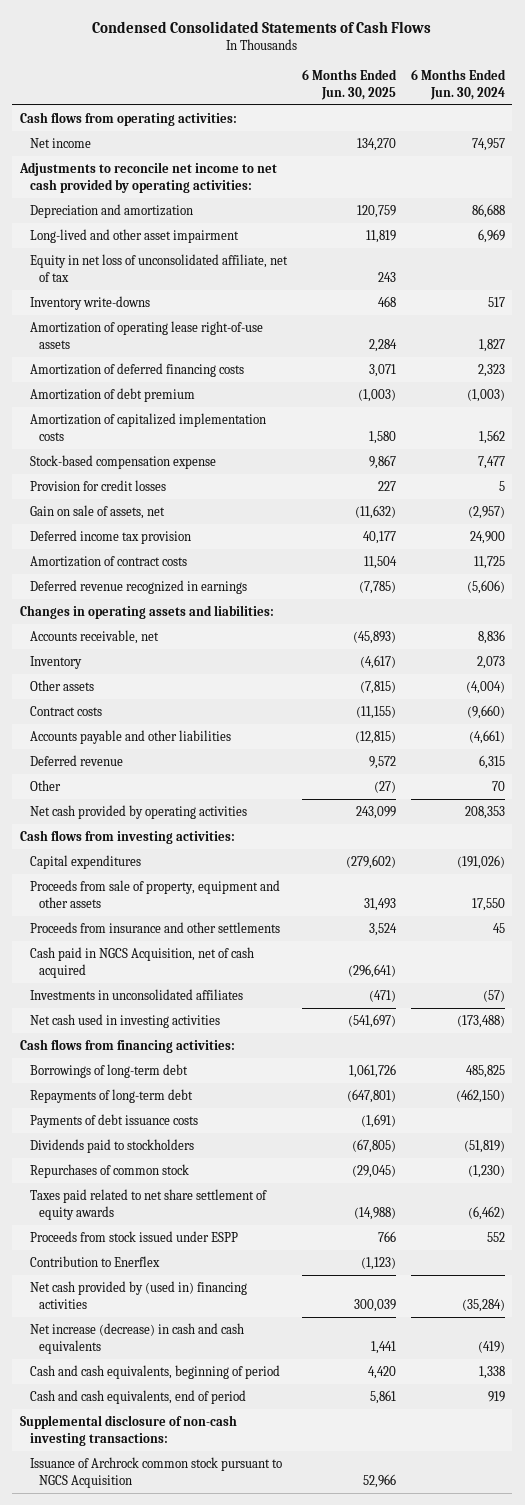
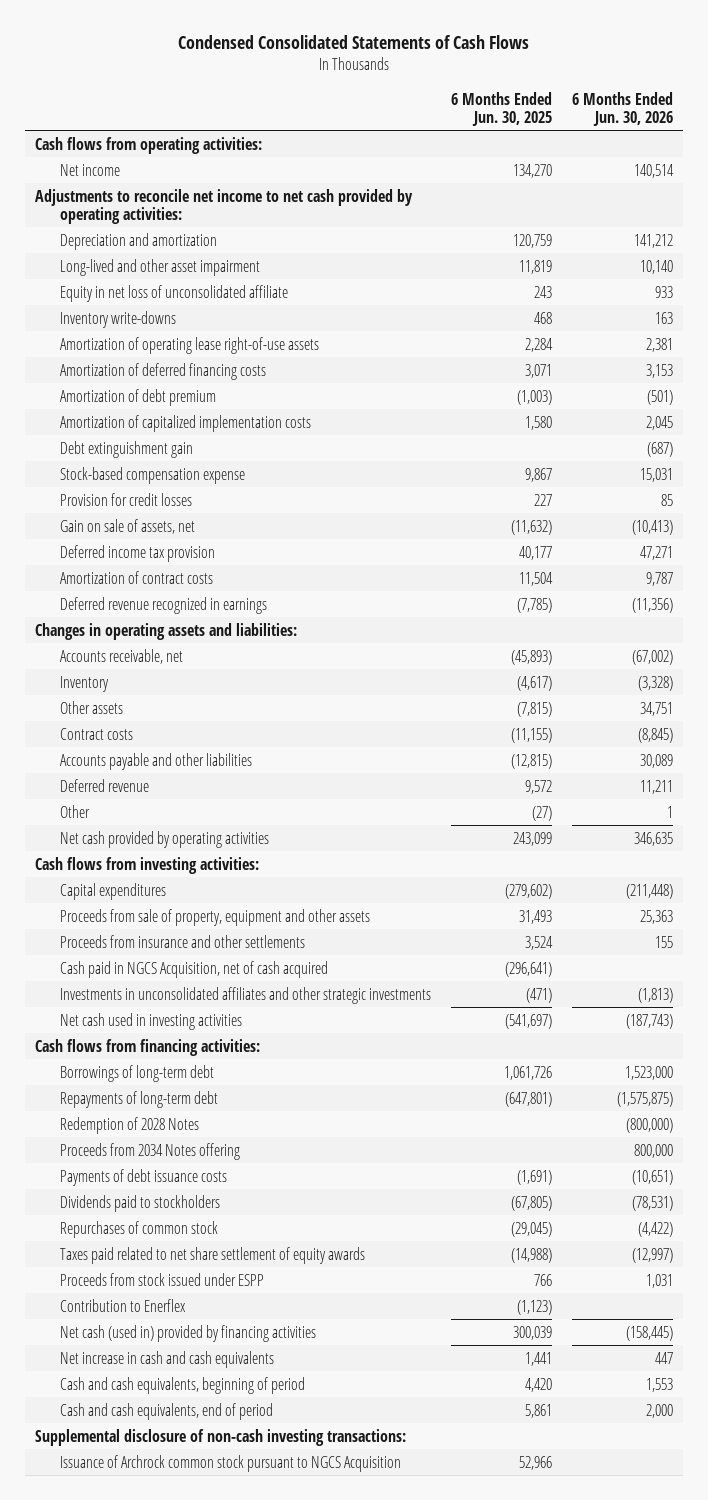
[410,69,506,100] 6 Months Ended Jun. 30, 2024 -> none
none -> [572,91,674,126] 6 Months Ended Jun. 30, 2026
[29,254,288,282] Equity in net loss of unconsolidated affiliate, net of tax -> [59,284,288,302] Equity in net loss of unconsolidated affiliate
none -> [59,440,193,458] Debt extinguishment gain
[29,989,243,1001] Investments in unconsolidated affiliates -> [59,986,431,1004] Investments in unconsolidated affiliates and other strategic investments
none -> [59,1116,199,1134] Redemption of 2028 Notes
none -> [59,1142,240,1160] Proceeds from 2034 Notes offering
[29,1281,247,1309] Net cash provided by (used in) financing activities -> [59,1324,316,1342] Net cash (used in) provided by financing activities
[29,1323,244,1354] Net increase (decrease) in cash and cash equivalents -> [59,1350,274,1368] Net increase in cash and cash equivalents

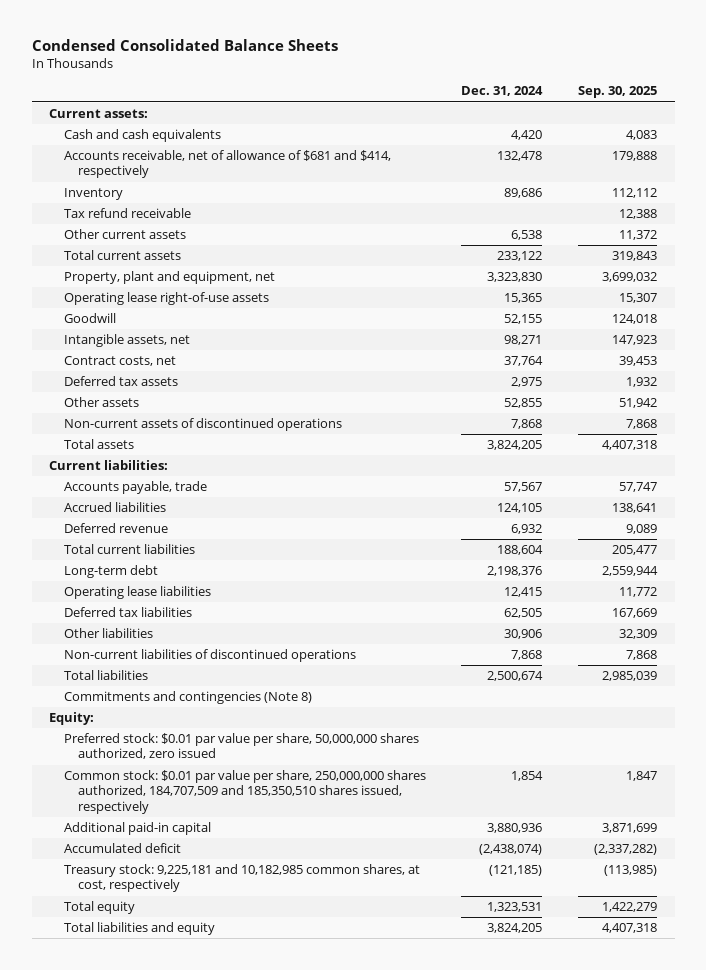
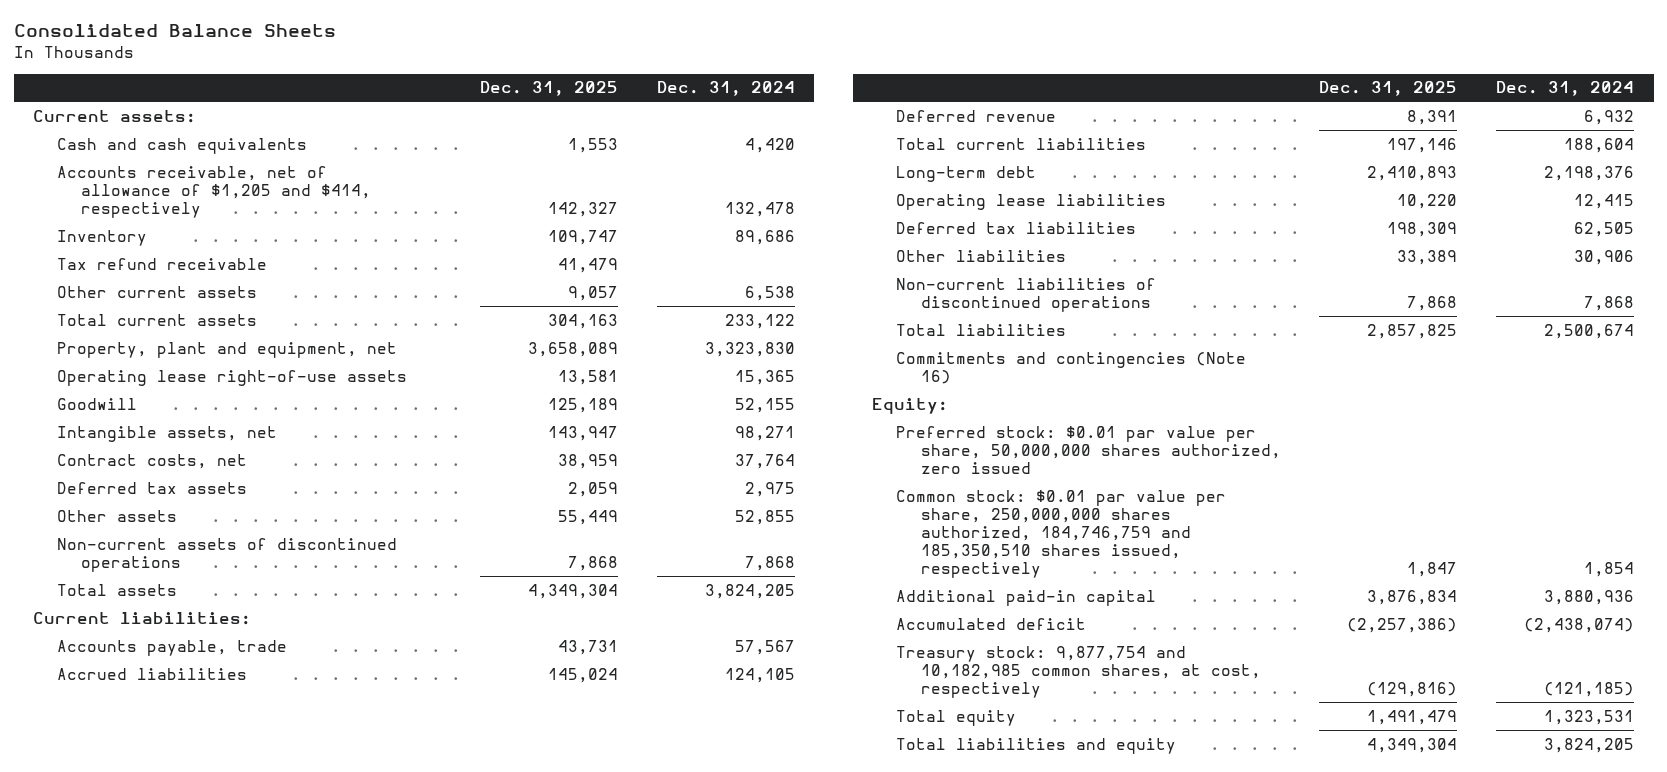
[31,39,338,52] Condensed Consolidated Balance Sheets -> [13,24,336,38] Consolidated Balance Sheets
[577,86,657,99] Sep. 30, 2025 -> none
none -> [480,81,619,97] Dec. 31, 2025
[63,150,391,179] Accounts receivable, net of allowance of $681 and $414, respectively -> [57,165,372,218] Accounts receivable, net of allowance of $1,205 and $414, respectively
[63,691,312,705] Commitments and contingencies (Note 8) -> [896,351,1247,384] Commitments and contingencies (Note 16)
[63,770,426,814] Common stock: $0.01 par value per share, 250,000,000 shares authorized, 184,707,509 and 185,350,510 shares issued, respectively -> [896,489,1227,578] Common stock: $0.01 par value per share, 250,000,000 shares authorized, 184,746,759 and 185,350,510 shares issued, respectively
[63,864,420,893] Treasury stock: 9,225,181 and 10,182,985 common shares, at cost, respectively -> [896,645,1261,698] Treasury stock: 9,877,754 and 10,182,985 common shares, at cost, respectively

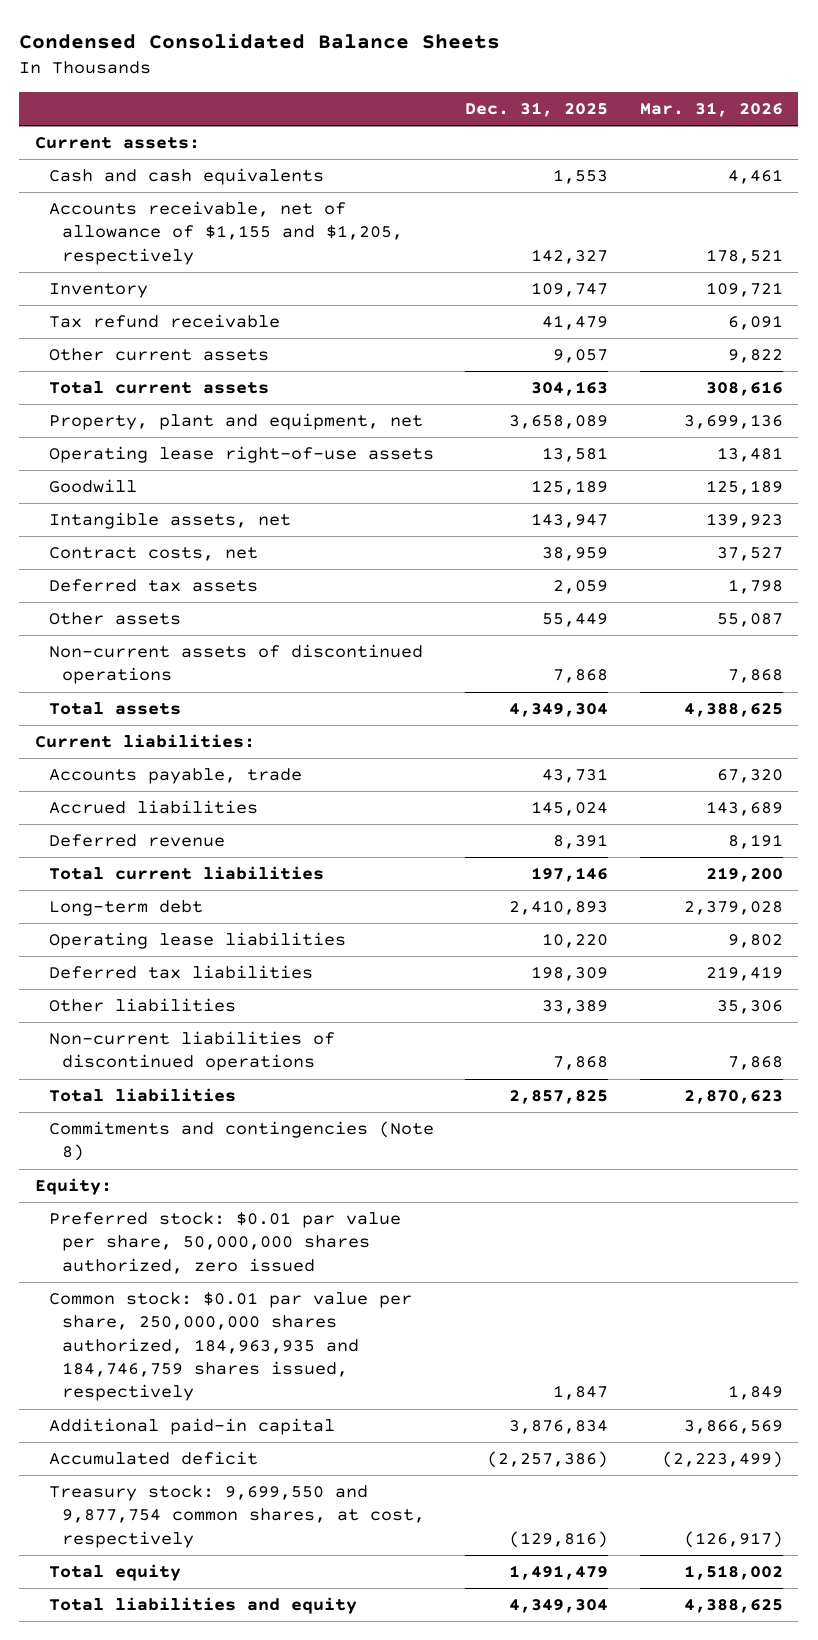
[13,24,336,38] Consolidated Balance Sheets -> [19,33,501,50] Condensed Consolidated Balance Sheets
[657,81,796,97] Dec. 31, 2024 -> none
none -> [639,101,783,117] Mar. 31, 2026
[57,165,372,218] Accounts receivable, net of allowance of $1,205 and $414, respectively -> [48,201,404,265] Accounts receivable, net of allowance of $1,155 and $1,205, respectively
[896,351,1247,384] Commitments and contingencies (Note 16) -> [48,1121,434,1162] Commitments and contingencies (Note 8)
[896,489,1227,578] Common stock: $0.01 par value per share, 250,000,000 shares authorized, 184,746,759 and 185,350,510 shares issued, respectively -> [48,1292,412,1402] Common stock: $0.01 par value per share, 250,000,000 shares authorized, 184,963,935 and 184,746,759 shares issued, respectively
[896,645,1261,698] Treasury stock: 9,877,754 and 10,182,985 common shares, at cost, respectively -> [48,1485,426,1548] Treasury stock: 9,699,550 and 9,877,754 common shares, at cost, respectively

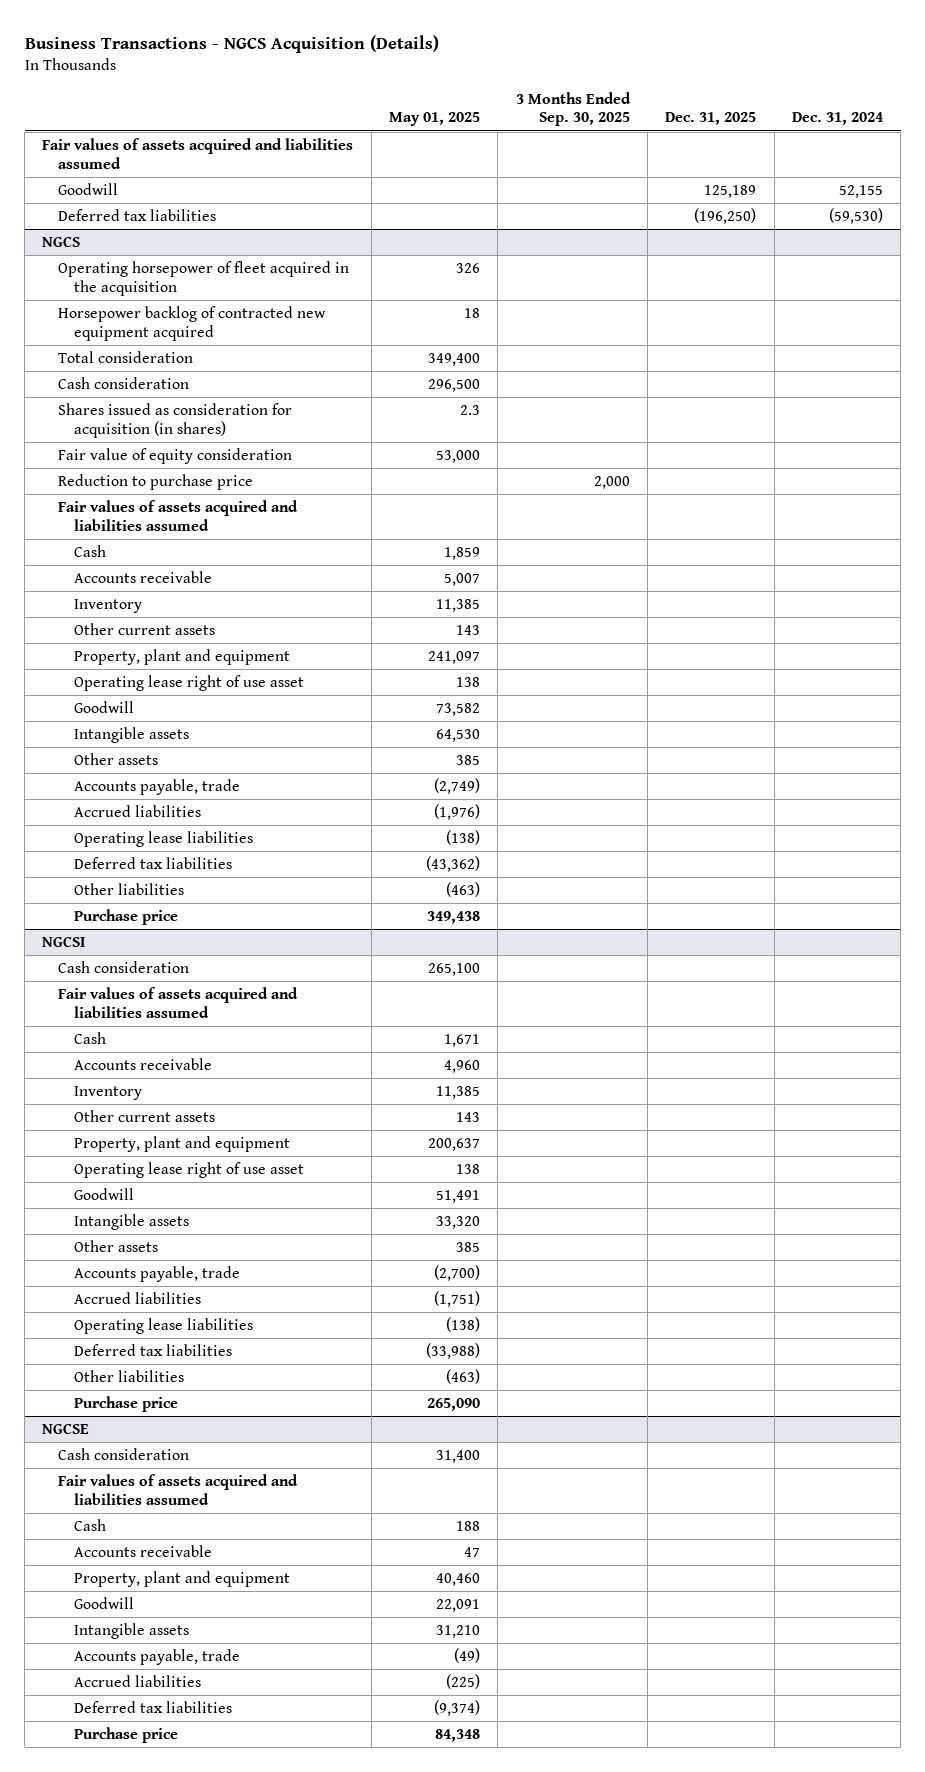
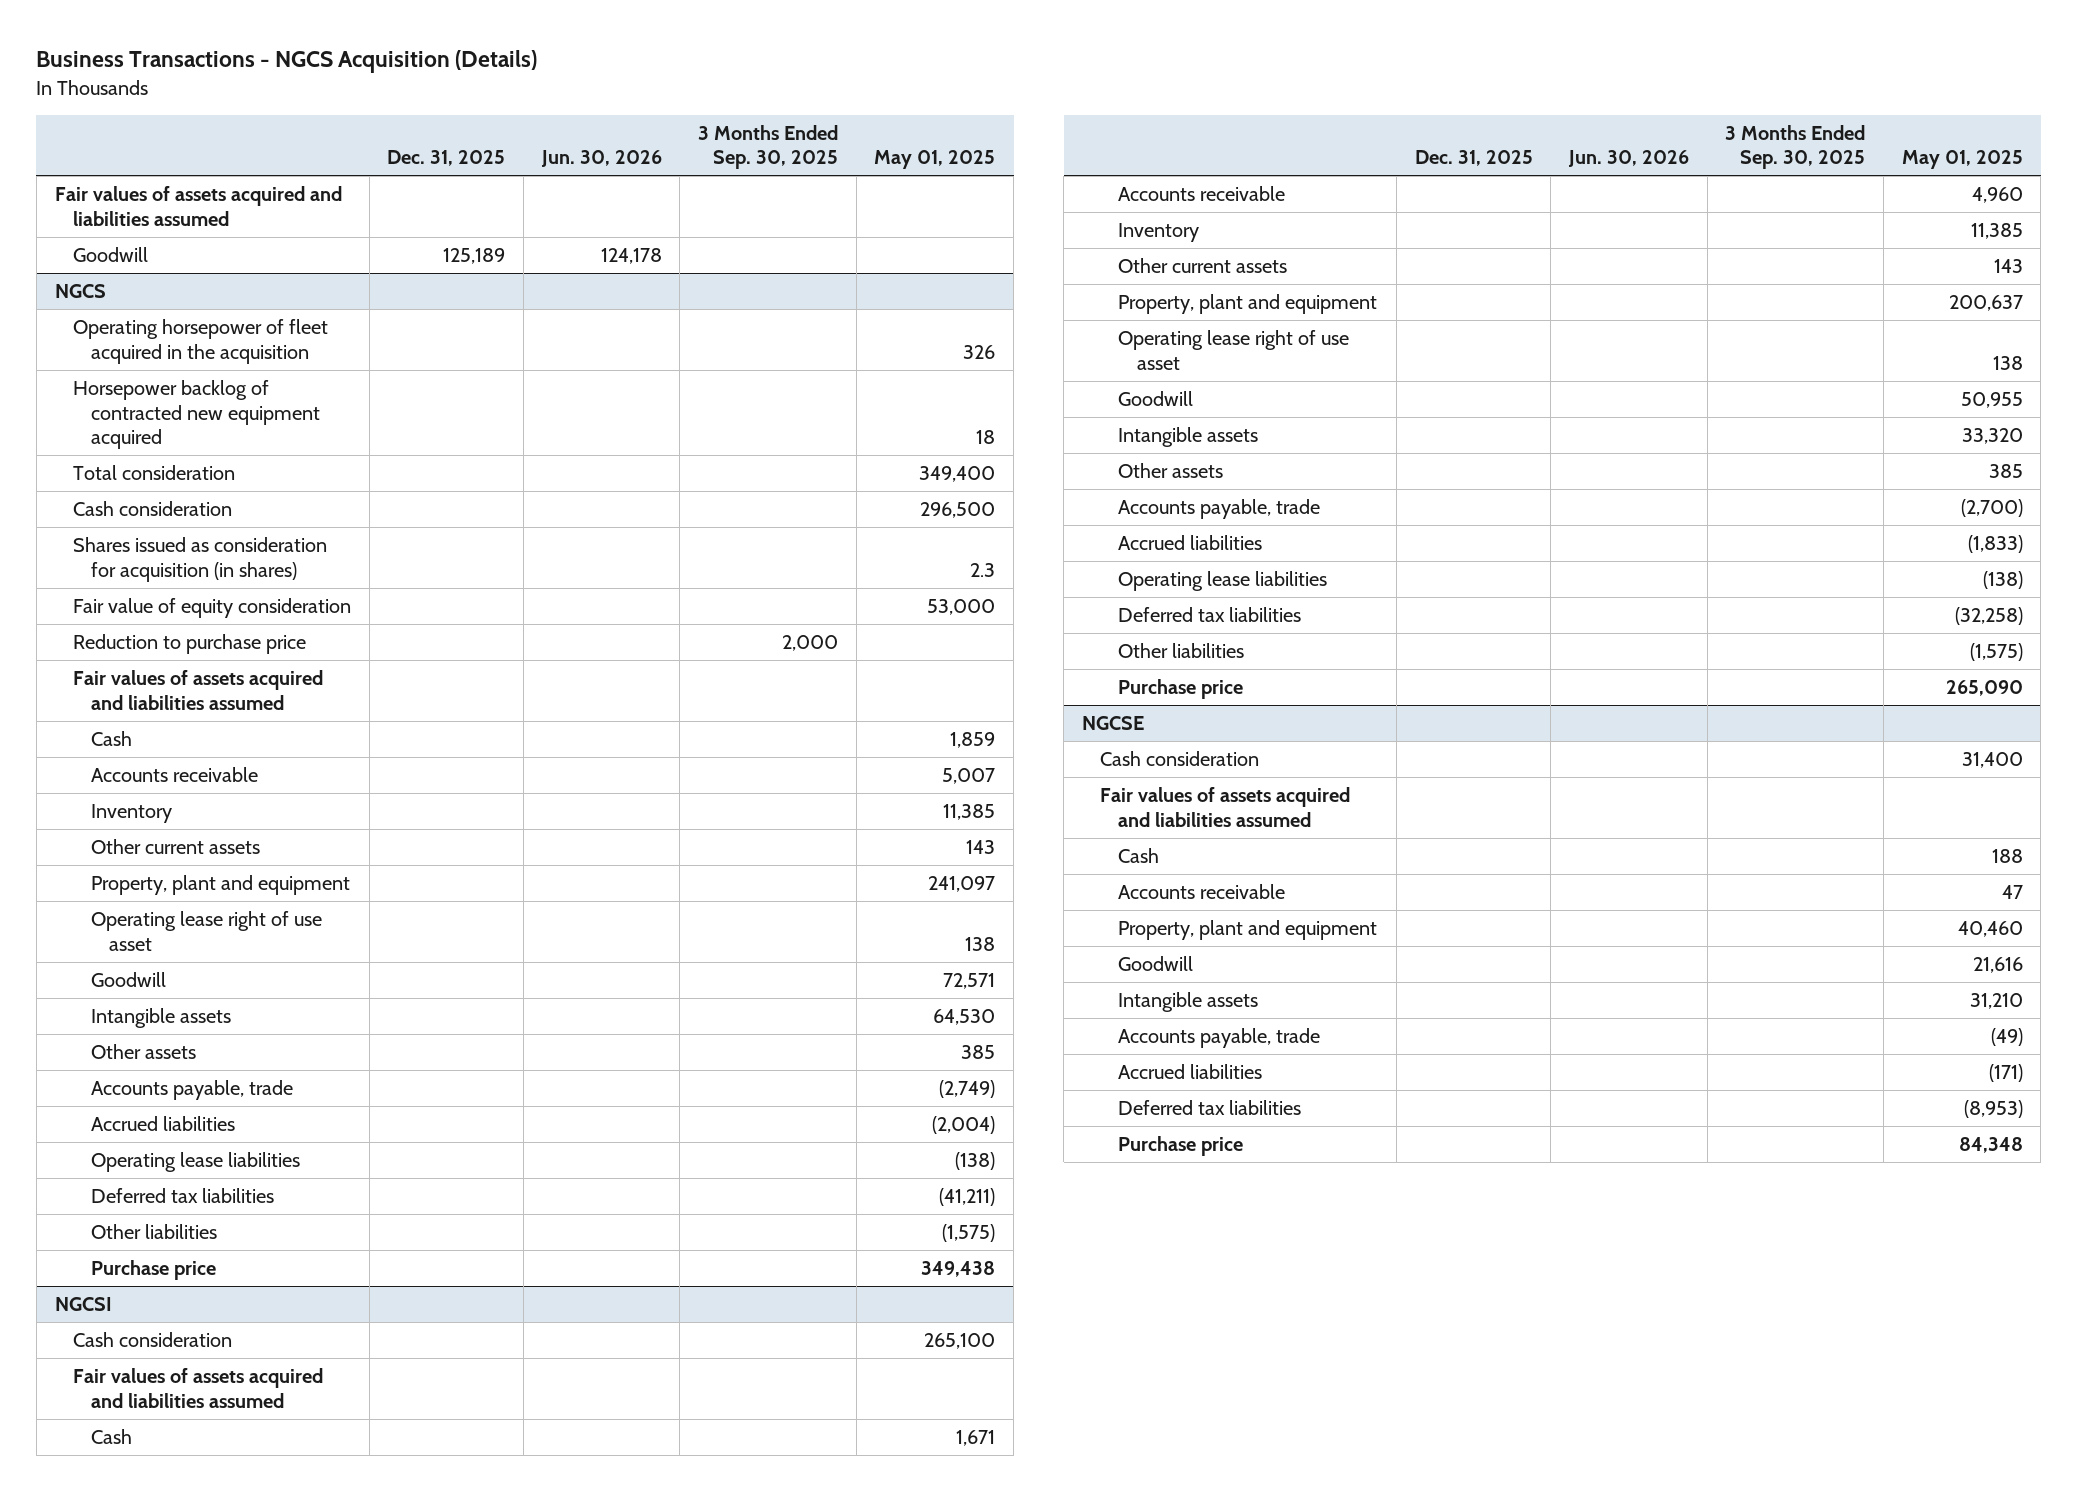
[792,112,884,126] Dec. 31, 2024 -> none
none -> [540,150,662,168] Jun. 30, 2026
[58,208,217,221] Deferred tax liabilities -> none
[436,702,481,716] 73,582 -> [943,972,996,989] 72,571
[434,803,481,820] (1,976) -> [932,1115,996,1134] (2,004)
[426,855,481,872] (43,362) -> [939,1187,996,1206] (41,211)
[446,881,481,897] (463) -> [942,1223,996,1242] (1,575)
[436,1189,481,1203] 51,491 -> [1960,391,2023,408] 50,955
[434,1290,481,1307] (1,751) -> [1967,534,2023,553] (1,833)
[426,1342,481,1359] (33,988) -> [1954,606,2023,625] (32,258)
[446,1368,481,1384] (463) -> [1969,642,2023,661] (1,575)
[436,1598,481,1612] 22,091 -> [1972,956,2023,973] 21,616
[446,1673,481,1689] (225) -> [1988,1063,2023,1082] (171)
[434,1699,481,1716] (9,374) -> [1963,1099,2023,1118] (8,953)

